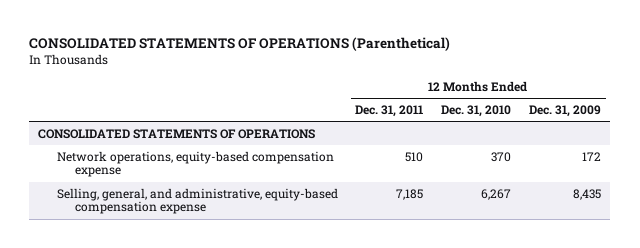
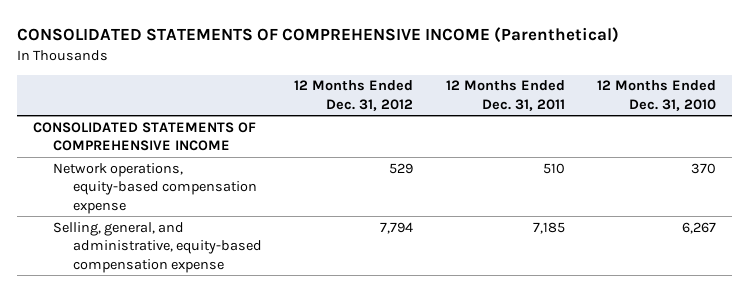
[29,36,451,51] CONSOLIDATED STATEMENTS OF OPERATIONS (Parenthetical) -> [17,26,620,43] CONSOLIDATED STATEMENTS OF COMPREHENSIVE INCOME (Parenthetical)
[529,105,602,118] Dec. 31, 2009 -> none
none -> [294,80,414,111] 12 Months Ended Dec. 31, 2012
[38,128,316,139] CONSOLIDATED STATEMENTS OF OPERATIONS -> [33,121,257,152] CONSOLIDATED STATEMENTS OF COMPREHENSIVE INCOME

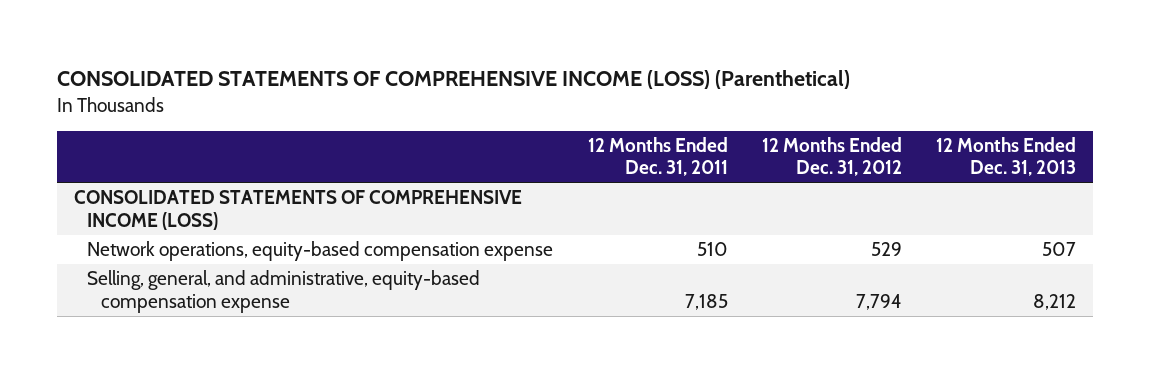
[17,26,620,43] CONSOLIDATED STATEMENTS OF COMPREHENSIVE INCOME (Parenthetical) -> [57,70,851,90] CONSOLIDATED STATEMENTS OF COMPREHENSIVE INCOME (LOSS) (Parenthetical)
[596,80,716,111] 12 Months Ended Dec. 31, 2010 -> none
none -> [935,136,1076,177] 12 Months Ended Dec. 31, 2013
[33,121,257,152] CONSOLIDATED STATEMENTS OF COMPREHENSIVE INCOME -> [74,190,523,230] CONSOLIDATED STATEMENTS OF COMPREHENSIVE INCOME (LOSS)

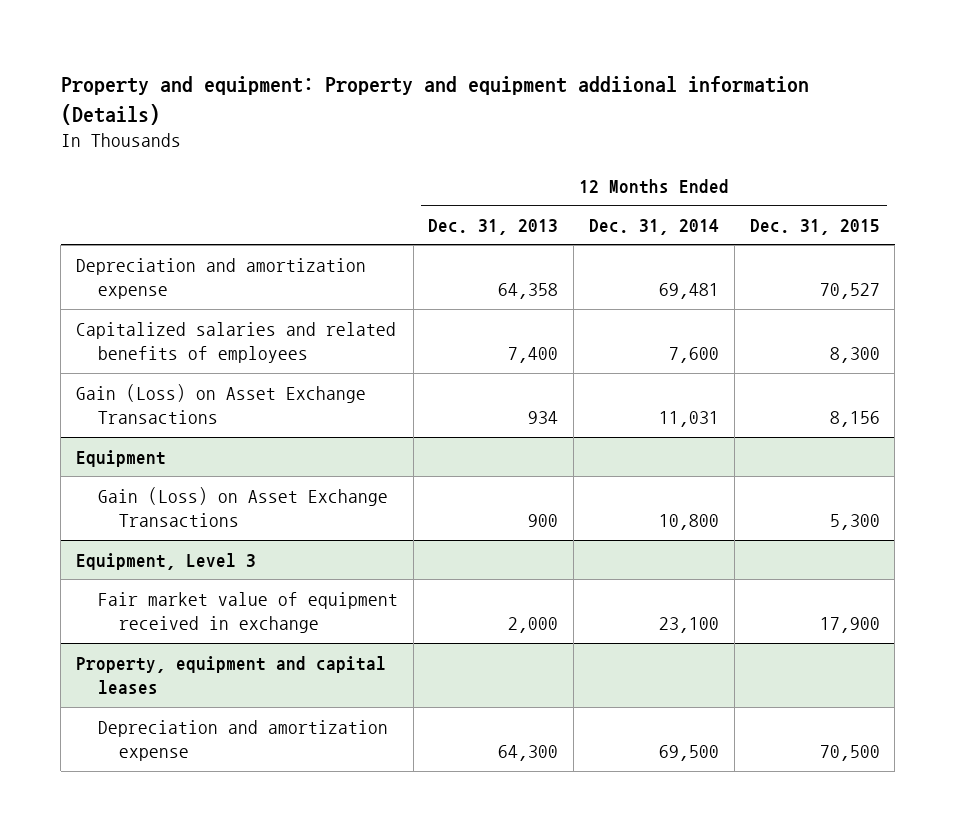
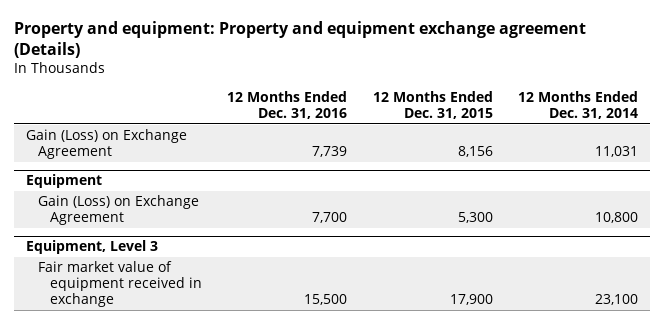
[60,75,809,125] Property and equipment: Property and equipment addiional information (Details) -> [13,21,586,59] Property and equipment: Property and equipment exchange agreement (Details)
[428,218,559,235] Dec. 31, 2013 -> none
none -> [227,91,348,120] 12 Months Ended Dec. 31, 2016
[76,257,367,300] Depreciation and amortization expense -> none
[76,321,397,364] Capitalized salaries and related benefits of employees -> none
[76,383,367,425] Gain (Loss) on Asset Exchange Transactions -> [26,129,188,160] Gain (Loss) on Exchange Agreement
[97,486,388,528] Gain (Loss) on Asset Exchange Transactions -> [38,195,200,226] Gain (Loss) on Exchange Agreement
[76,655,387,695] Property, equipment and capital leases -> none
[97,719,388,762] Depreciation and amortization expense -> none

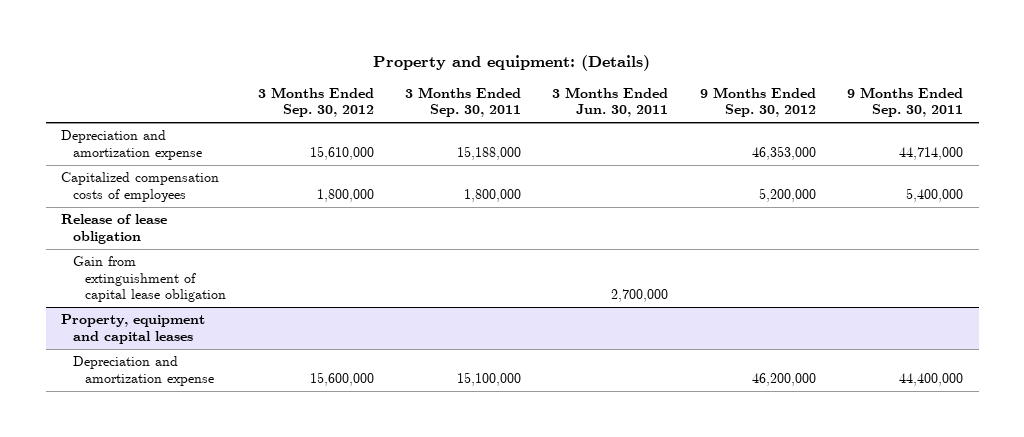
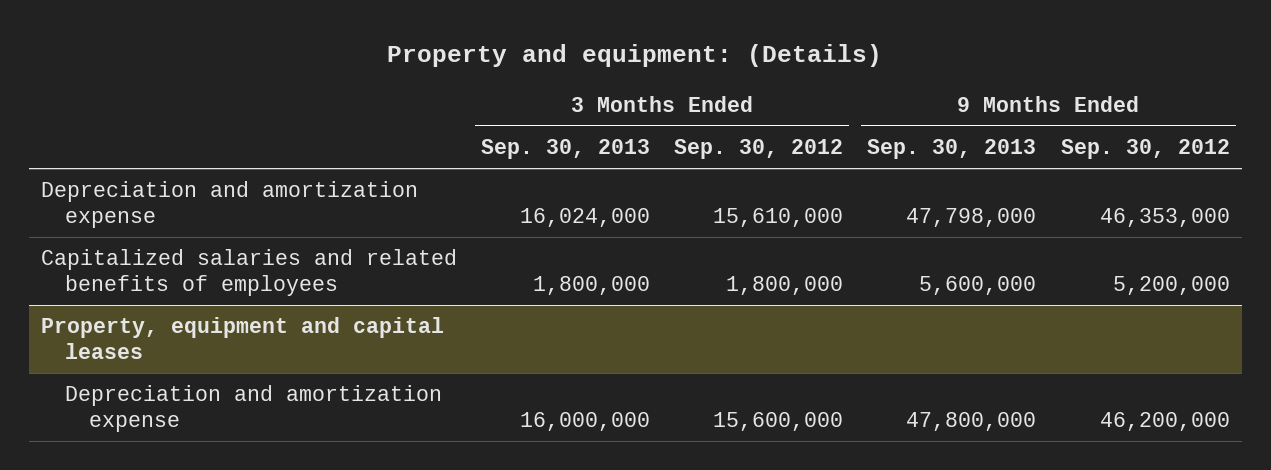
[404,87,521,118] 3 Months Ended Sep. 30, 2011 -> none
[552,87,669,118] 3 Months Ended Jun. 30, 2011 -> none
[846,87,963,118] 9 Months Ended Sep. 30, 2011 -> none
none -> [481,139,651,160] Sep. 30, 2013
none -> [867,139,1037,160] Sep. 30, 2013
[61,214,168,244] Release of lease obligation -> none
[73,256,227,303] Gain from extinguishment of capital lease obligation -> none
[61,172,220,202] Capitalized compensation costs of employees -> [41,249,458,297] Capitalized salaries and related benefits of employees

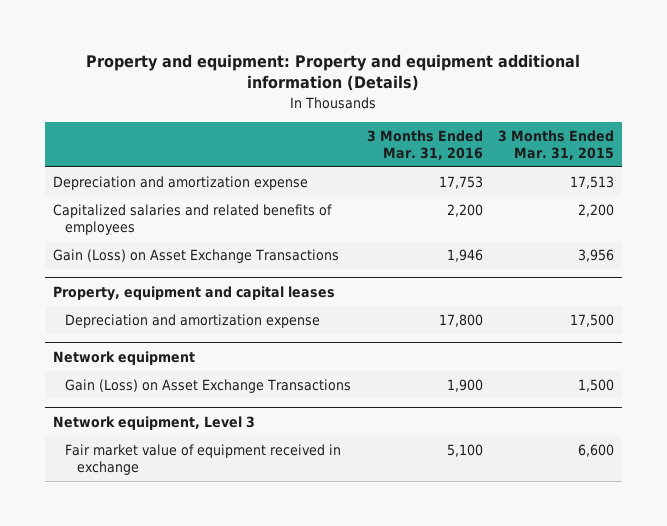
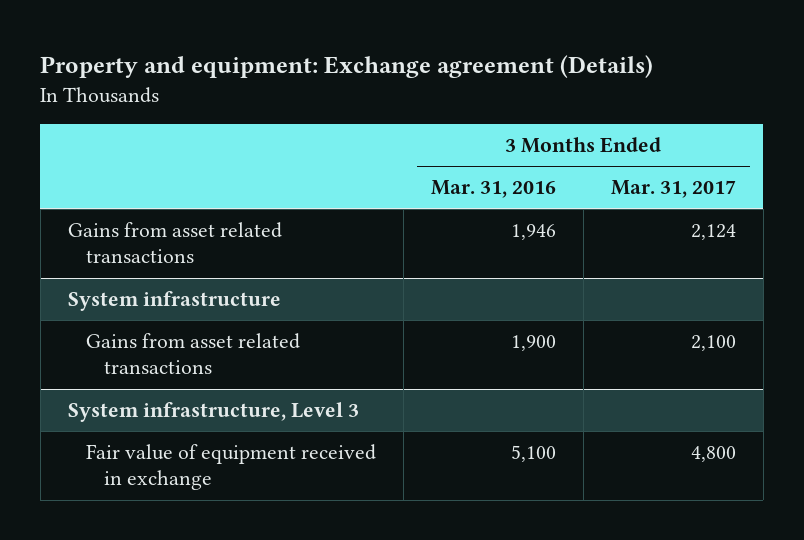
[86,53,581,92] Property and equipment: Property and equipment additional information (Details) -> [40,55,654,79] Property and equipment: Exchange agreement (Details)
[498,129,615,160] 3 Months Ended Mar. 31, 2015 -> none
none -> [610,180,736,199] Mar. 31, 2017
[52,176,308,191] Depreciation and amortization expense -> none
[52,204,332,236] Capitalized salaries and related benefits of employees -> none
[52,285,335,301] Property, equipment and capital leases -> none
[64,314,320,329] Depreciation and amortization expense -> none
[52,415,255,430] Network equipment, Level 3 -> none
[52,249,339,264] Gain (Loss) on Asset Exchange Transactions -> [67,222,282,264] Gains from asset related transactions
[52,350,195,365] Network equipment -> [67,291,281,312] System infrastructure
[64,379,351,394] Gain (Loss) on Asset Exchange Transactions -> [86,333,301,375] Gains from asset related transactions
none -> [67,402,359,423] System infrastructure, Level 3
[64,444,341,476] Fair market value of equipment received in exchange -> [86,444,377,491] Fair value of equipment received in exchange

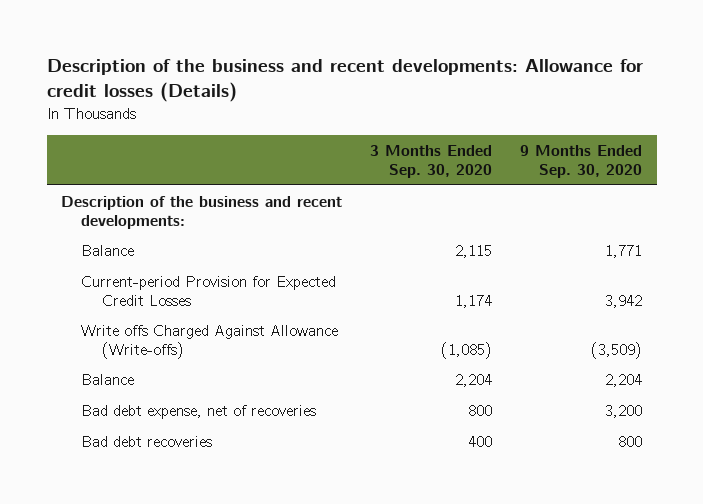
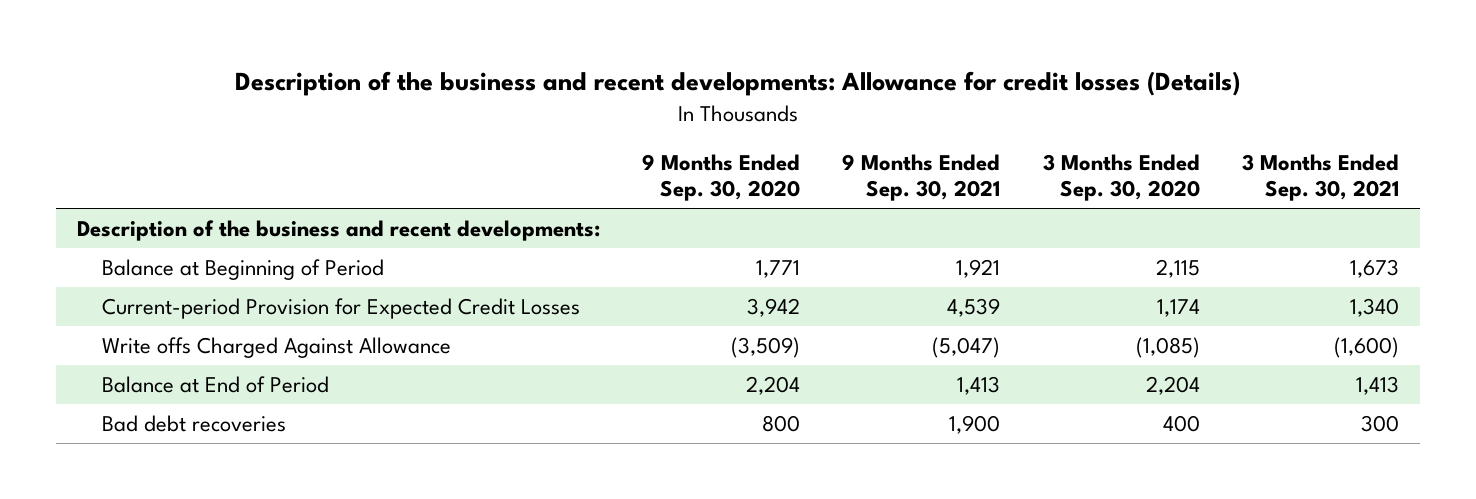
none -> [842,154,1001,202] 9 Months Ended Sep. 30, 2021
none -> [1242,154,1400,202] 3 Months Ended Sep. 30, 2021
[81,244,135,256] Balance -> [101,258,384,280] Balance at Beginning of Period
[81,404,317,419] Bad debt expense, net of recoveries -> none
[81,324,339,359] Write offs Charged Against Allowance (Write-offs) -> [101,336,451,358] Write offs Charged Against Allowance
[81,373,135,385] Balance -> [101,375,329,393] Balance at End of Period

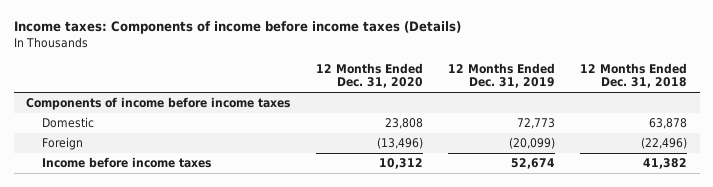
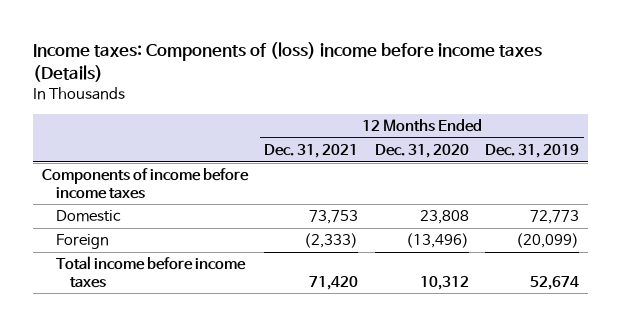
[13,21,461,35] Income taxes: Components of income before income taxes (Details) -> [33,42,543,83] Income taxes: Components of (loss) income before income taxes (Details)
[579,62,687,89] 12 Months Ended Dec. 31, 2018 -> none
none -> [264,144,359,159] Dec. 31, 2021
[42,157,212,169] Income before income taxes -> [55,256,246,288] Total income before income taxes

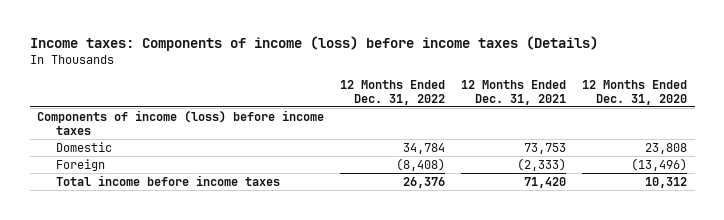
[33,42,543,83] Income taxes: Components of (loss) income before income taxes (Details) -> [29,36,598,52] Income taxes: Components of income (loss) before income taxes (Details)
[485,144,580,159] Dec. 31, 2019 -> none
none -> [340,79,446,105] 12 Months Ended Dec. 31, 2022
[41,168,249,199] Components of income before income taxes -> [37,109,325,135] Components of income (loss) before income taxes

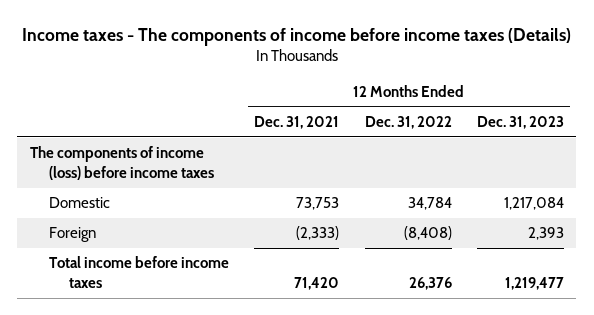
[29,36,598,52] Income taxes: Components of income (loss) before income taxes (Details) -> [21,27,571,46] Income taxes - The components of income before income taxes (Details)
[581,79,687,105] 12 Months Ended Dec. 31, 2020 -> none
none -> [476,116,564,130] Dec. 31, 2023
[37,109,325,135] Components of income (loss) before income taxes -> [29,146,215,180] The components of income (loss) before income taxes

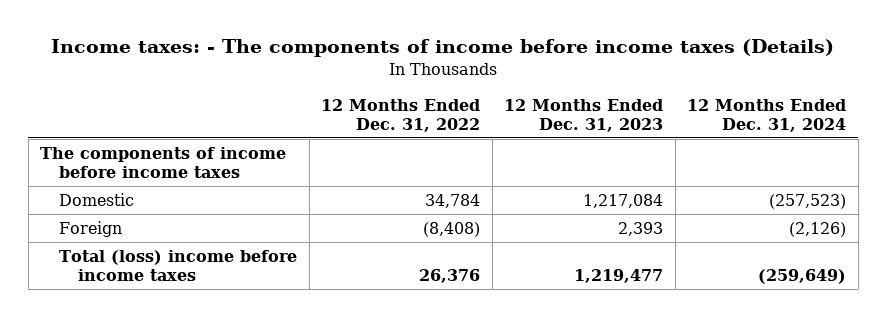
[21,27,571,46] Income taxes - The components of income before income taxes (Details) -> [51,39,835,58] Income taxes: - The components of income before income taxes (Details)
[254,116,340,130] Dec. 31, 2021 -> none
none -> [687,98,847,132] 12 Months Ended Dec. 31, 2024
[29,146,215,180] The components of income (loss) before income taxes -> [40,146,287,178] The components of income before income taxes
[49,256,230,288] Total income before income taxes -> [59,249,298,281] Total (loss) income before income taxes

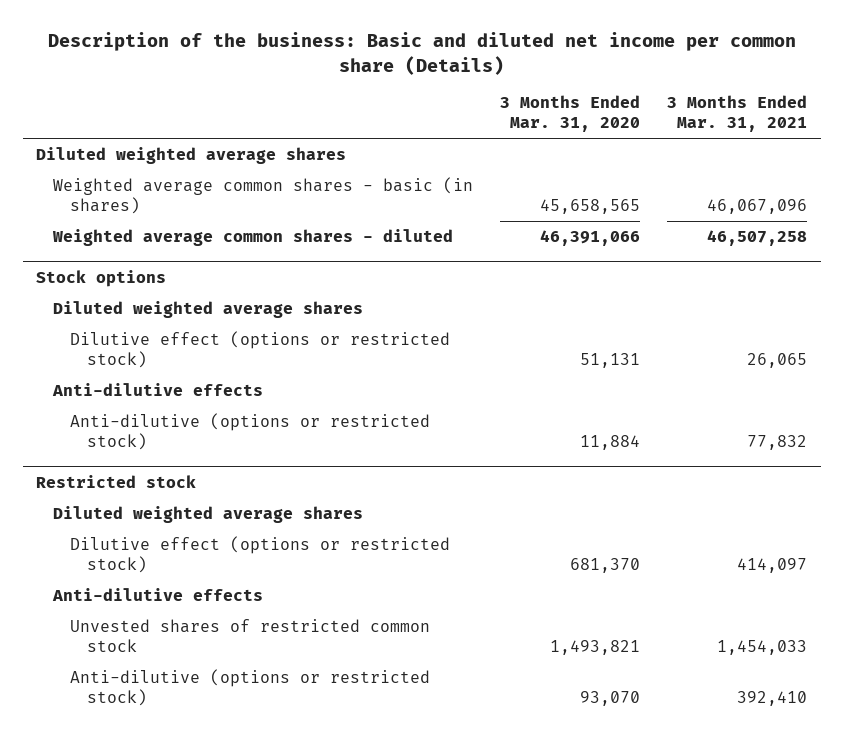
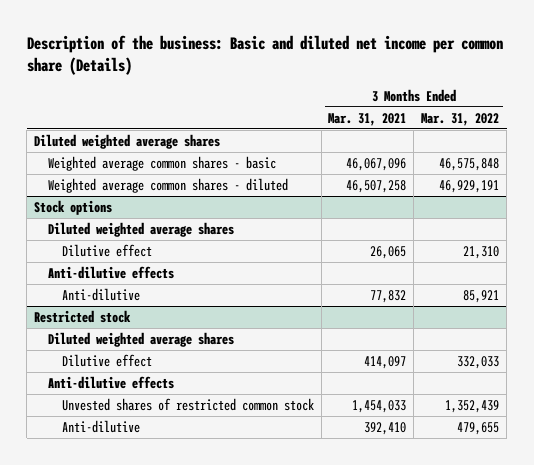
[500,95,641,133] 3 Months Ended Mar. 31, 2020 -> none
none -> [421,112,500,126] Mar. 31, 2022
[53,176,474,214] Weighted average common shares - basic (in shares) -> [48,155,277,171] Weighted average common shares - basic
[70,330,451,368] Dilutive effect (options or restricted stock) -> [61,243,152,257] Dilutive effect
[70,412,431,450] Anti-dilutive (options or restricted stock) -> [61,287,140,301] Anti-dilutive
[70,535,451,573] Dilutive effect (options or restricted stock) -> [61,353,152,367] Dilutive effect
[70,668,431,706] Anti-dilutive (options or restricted stock) -> [61,419,140,433] Anti-dilutive

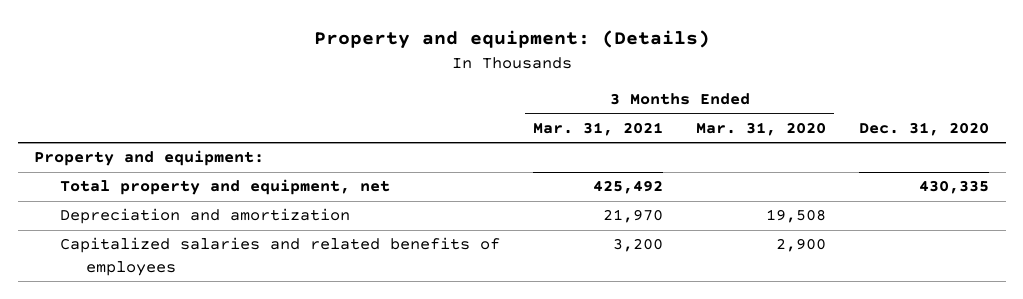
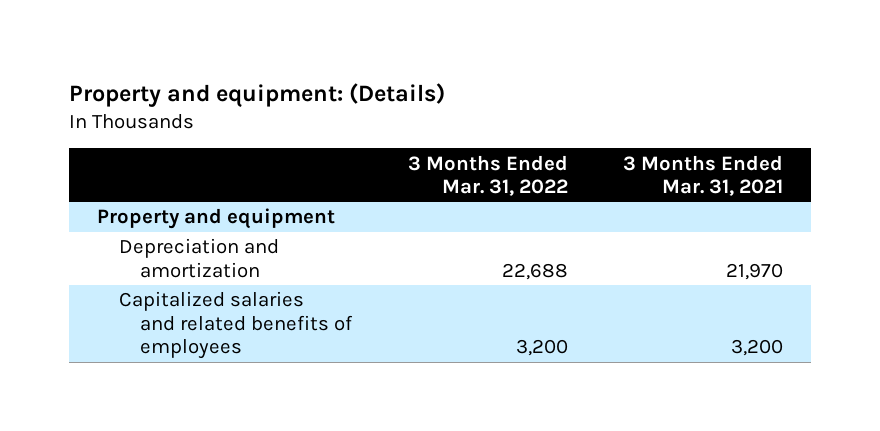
[696,122,827,137] Mar. 31, 2020 -> none
[859,122,990,137] Dec. 31, 2020 -> none
none -> [407,154,568,196] 3 Months Ended Mar. 31, 2022
[59,179,390,196] Total property and equipment, net -> none
[34,150,265,167] Property and equipment: -> [96,208,335,230] Property and equipment

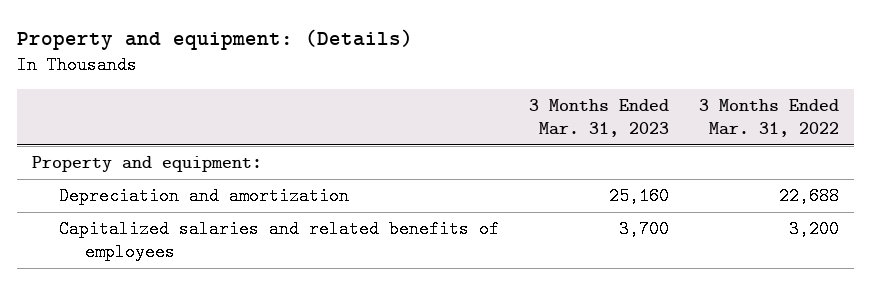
[623,154,784,196] 3 Months Ended Mar. 31, 2021 -> none
none -> [528,98,669,138] 3 Months Ended Mar. 31, 2023
[96,208,335,230] Property and equipment -> [31,155,262,172] Property and equipment:

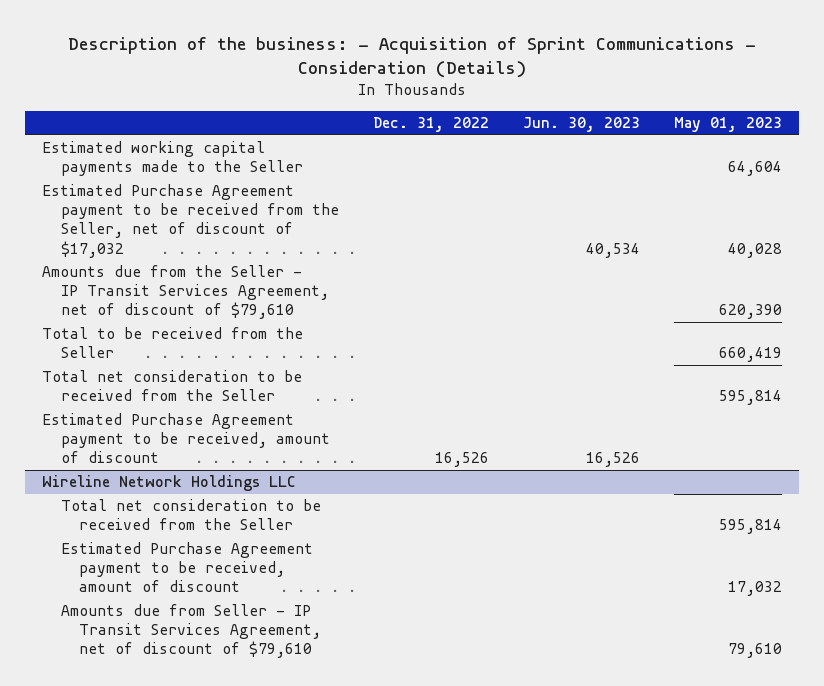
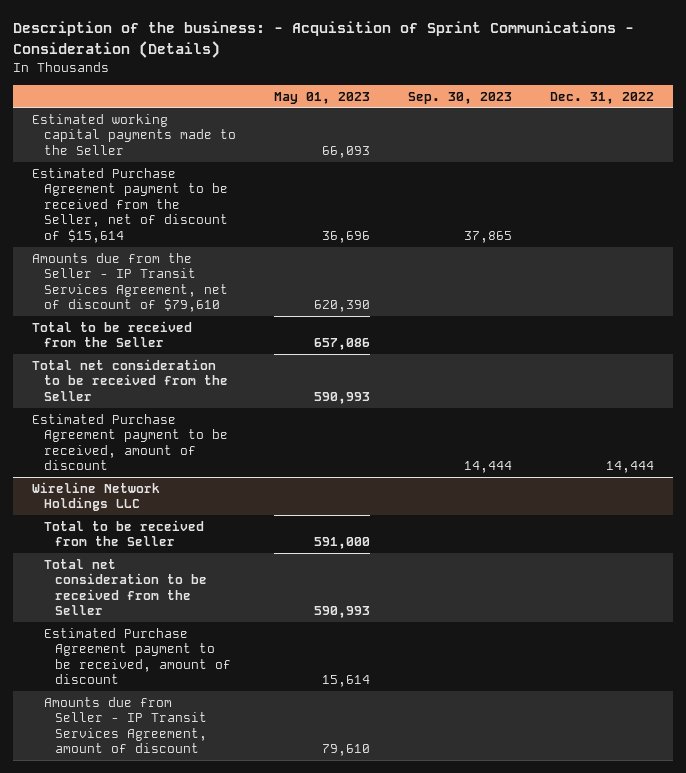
[522,117,640,133] Jun. 30, 2023 -> none
none -> [407,91,512,104] Sep. 30, 2023
[727,161,782,177] 64,604 -> [321,145,370,158] 66,093
[42,184,339,258] Estimated Purchase Agreement payment to be received from the Seller, net of discount of $17,032 -> [32,167,228,243] Estimated Purchase Agreement payment to be received from the Seller, net of discount of $15,614
[727,242,782,258] 40,028 -> [321,230,370,243] 36,696
[718,347,782,363] 660,419 -> [313,338,370,351] 657,086
[718,390,782,406] 595,814 -> [313,391,370,404] 590,993
[434,452,489,468] 16,526 -> [605,461,654,474] 14,444
none -> [43,519,204,547] Total to be received from the Seller
[718,519,782,535] 595,814 -> [313,606,370,619] 590,993
[727,581,782,597] 17,032 -> [321,675,370,688] 15,614
[60,604,322,659] Amounts due from Seller - IP Transit Services Agreement, net of discount of $79,610 -> [43,696,208,754] Amounts due from Seller - IP Transit Services Agreement, amount of discount

